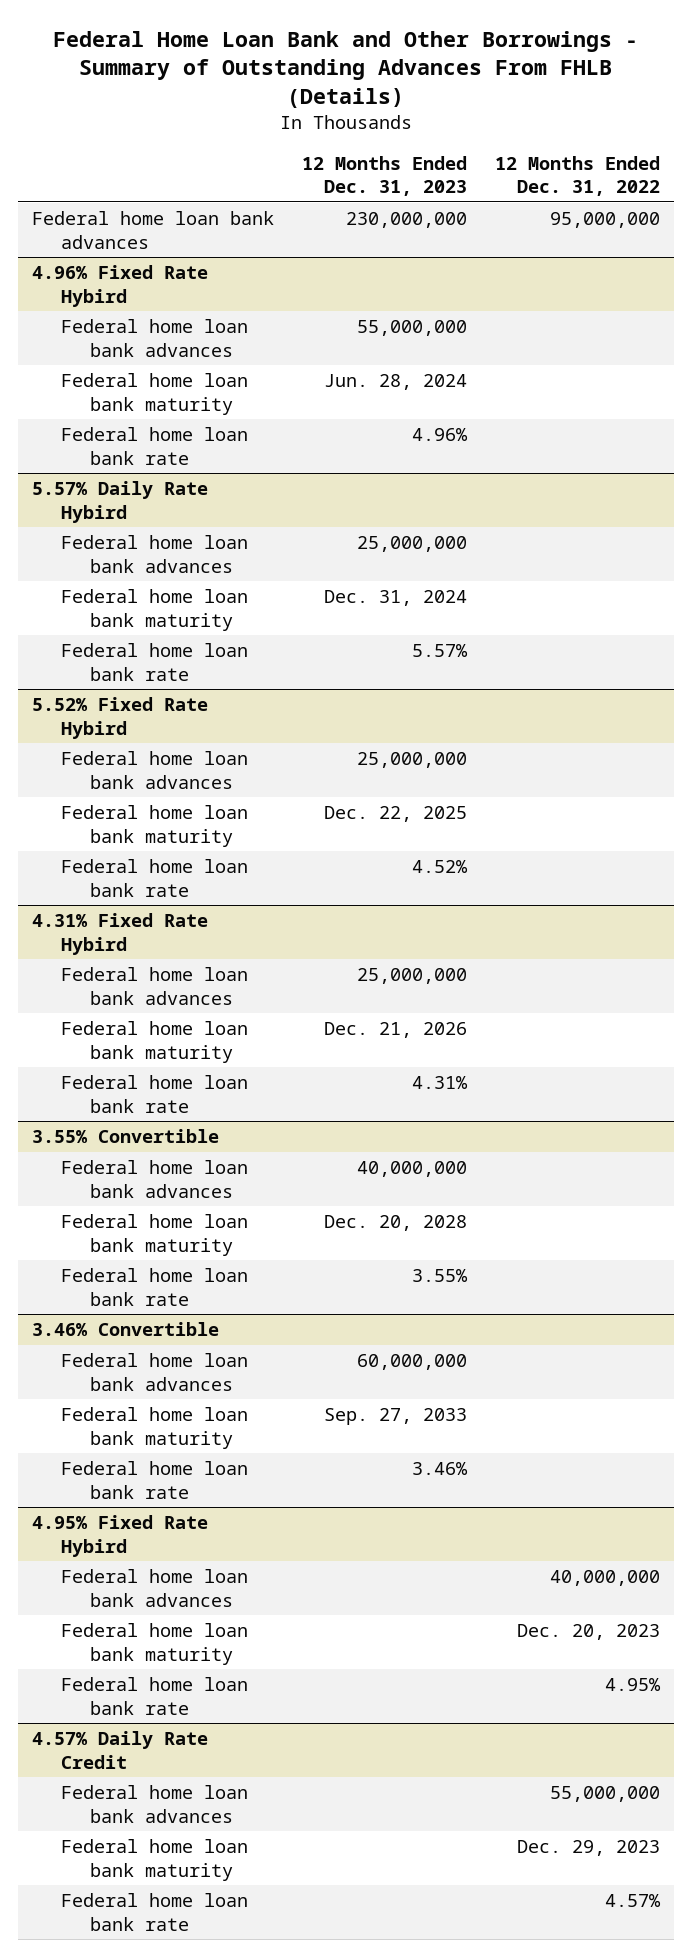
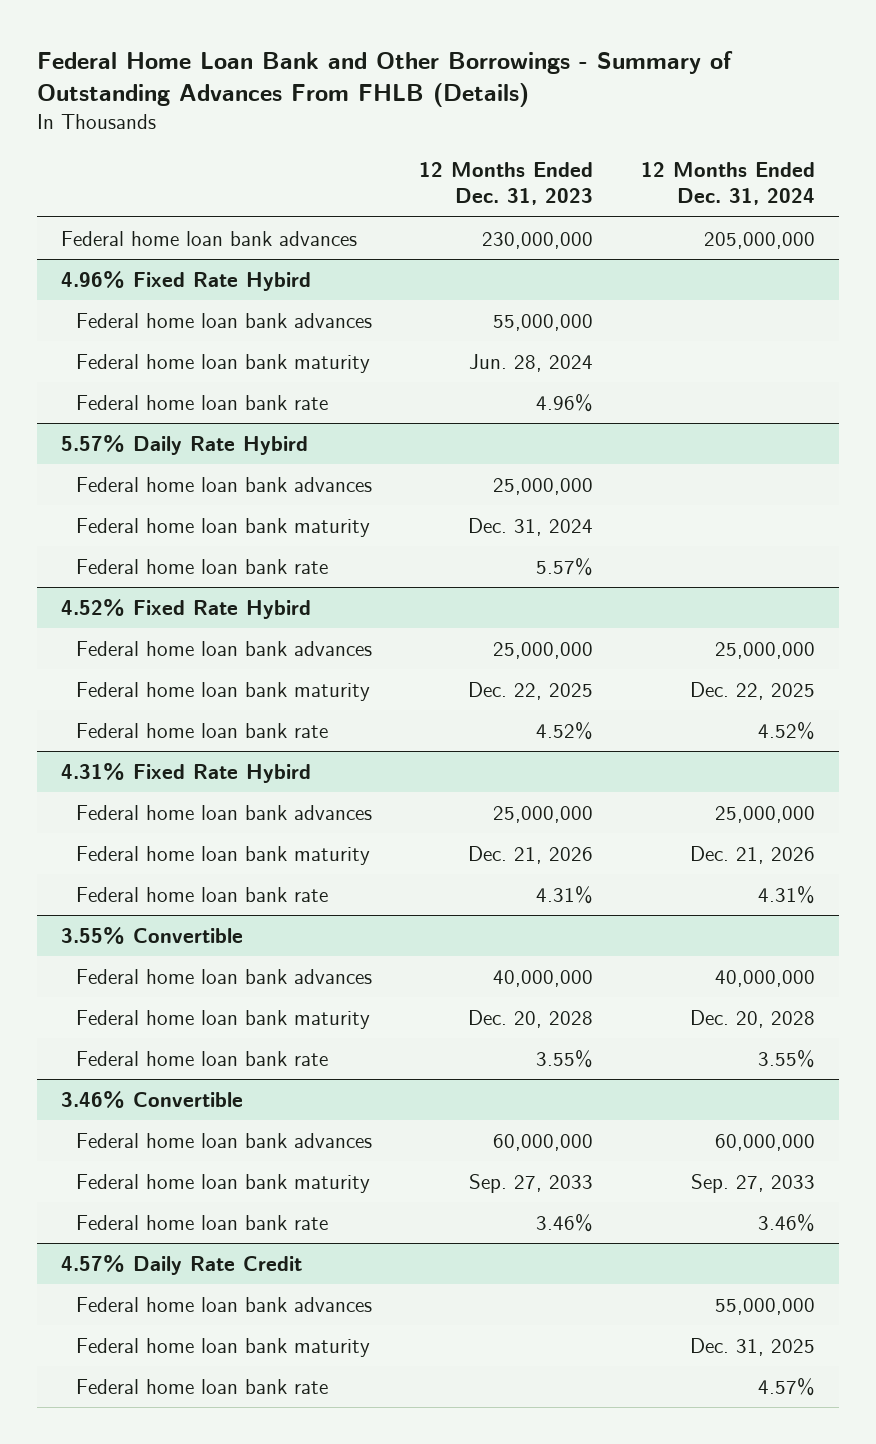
[495,155,661,197] 12 Months Ended Dec. 31, 2022 -> none
none -> [640,161,815,206] 12 Months Ended Dec. 31, 2024
[31,697,208,739] 5.52% Fixed Rate Hybird -> [60,598,311,619] 4.52% Fixed Rate Hybird
[31,1515,208,1557] 4.95% Fixed Rate Hybird -> none
[61,1569,249,1607] Federal home loan bank advances -> none
[61,1623,249,1665] Federal home loan bank maturity -> none
[61,1677,249,1715] Federal home loan bank rate -> none

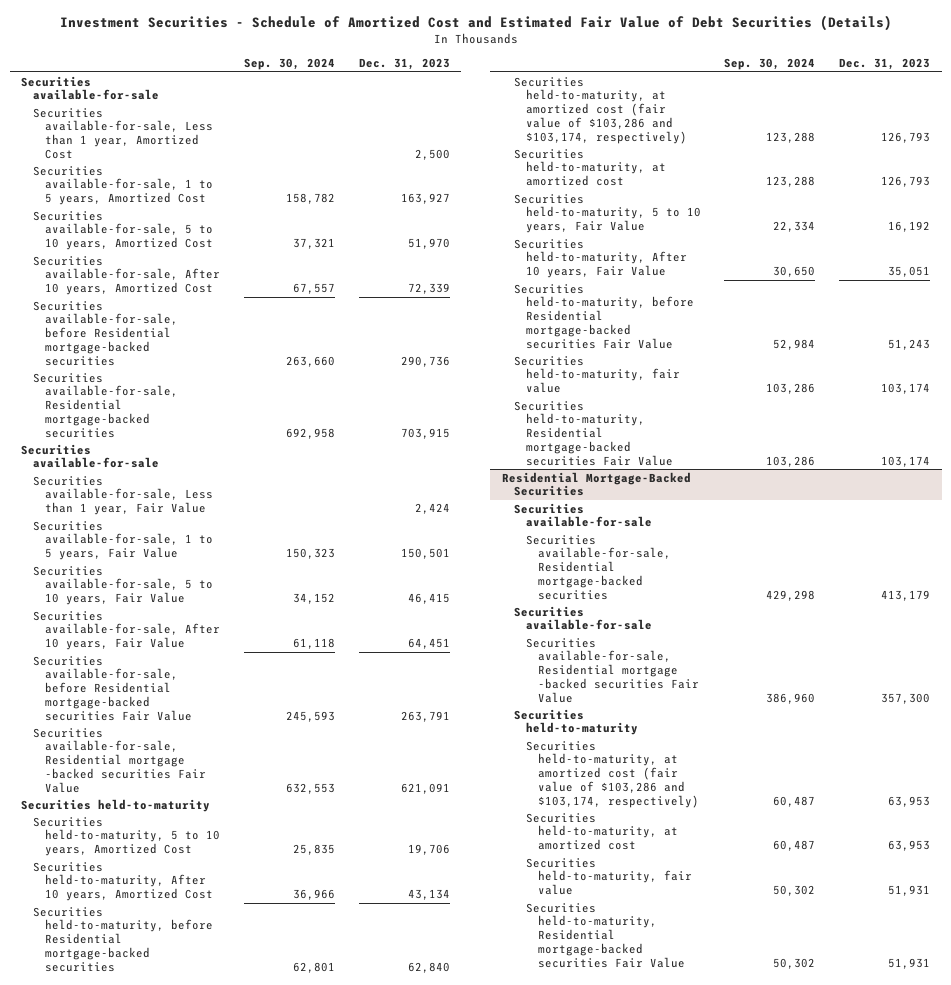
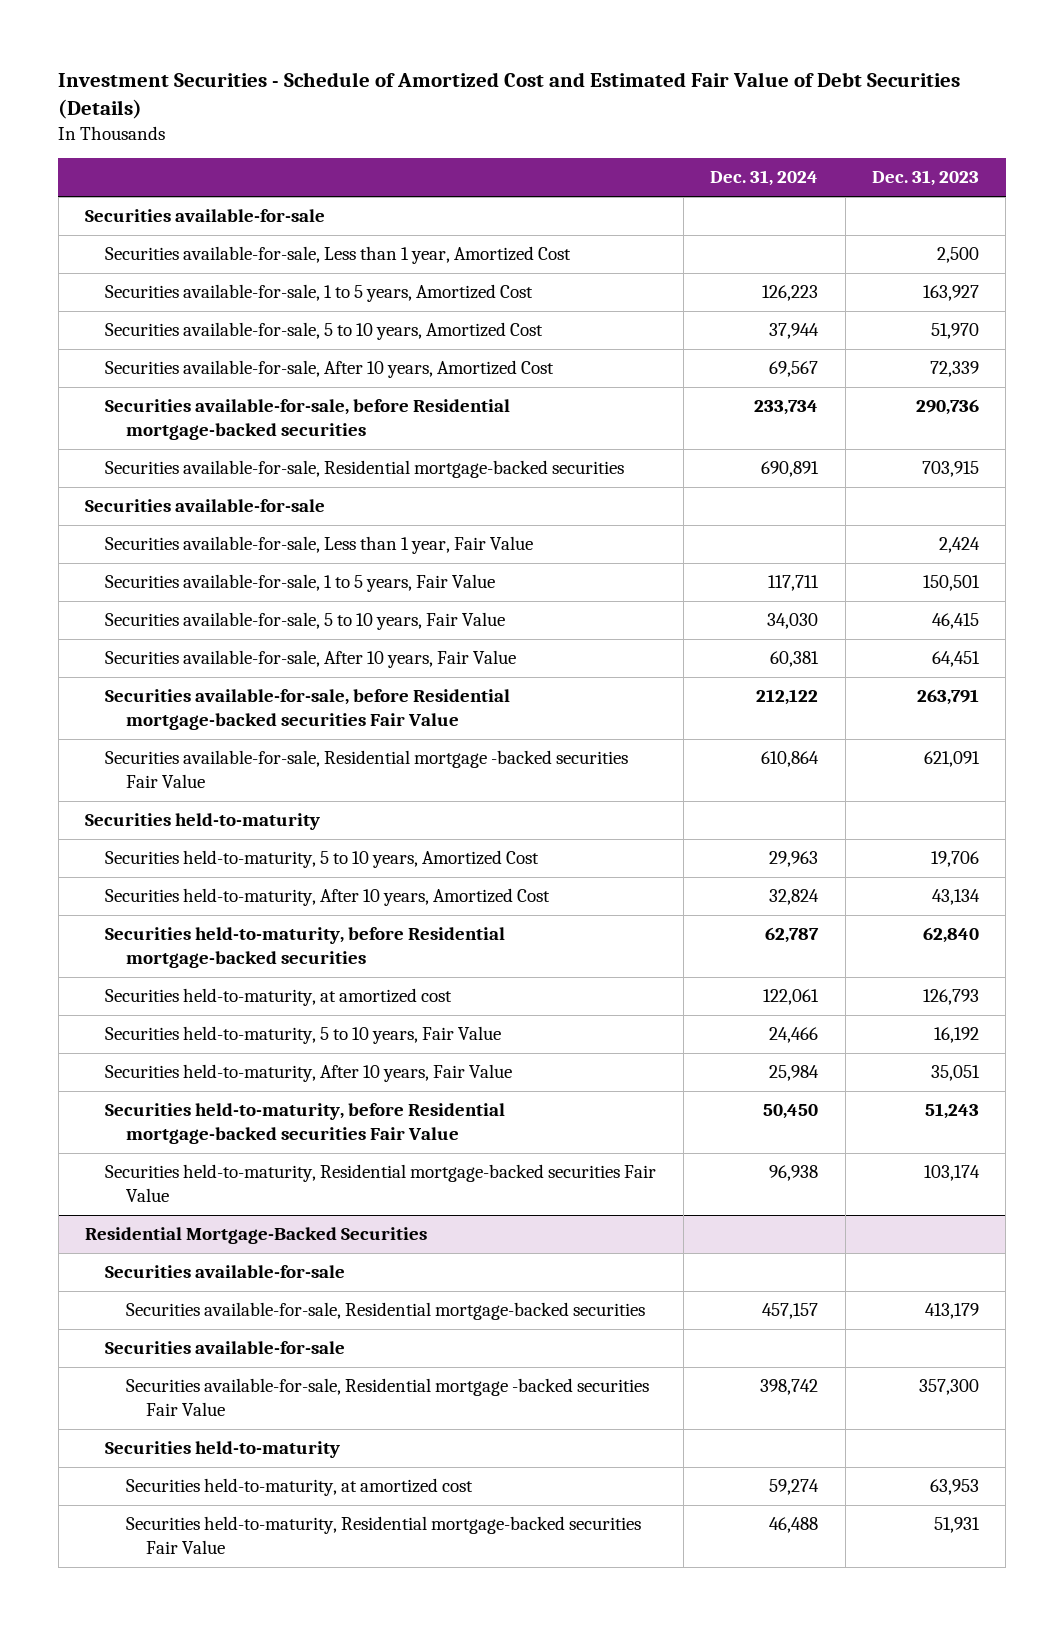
[243,58,335,71] Sep. 30, 2024 -> none
none -> [710,170,819,187] Dec. 31, 2024
[513,76,687,144] Securities held-to-maturity, at amortized cost (fair value of $103,286 and $103,174, respectively) -> none
[513,355,680,394] Securities held-to-maturity, fair value -> none
[525,740,699,808] Securities held-to-maturity, at amortized cost (fair value of $103,286 and $103,174, respectively) -> none
[525,857,692,896] Securities held-to-maturity, fair value -> none

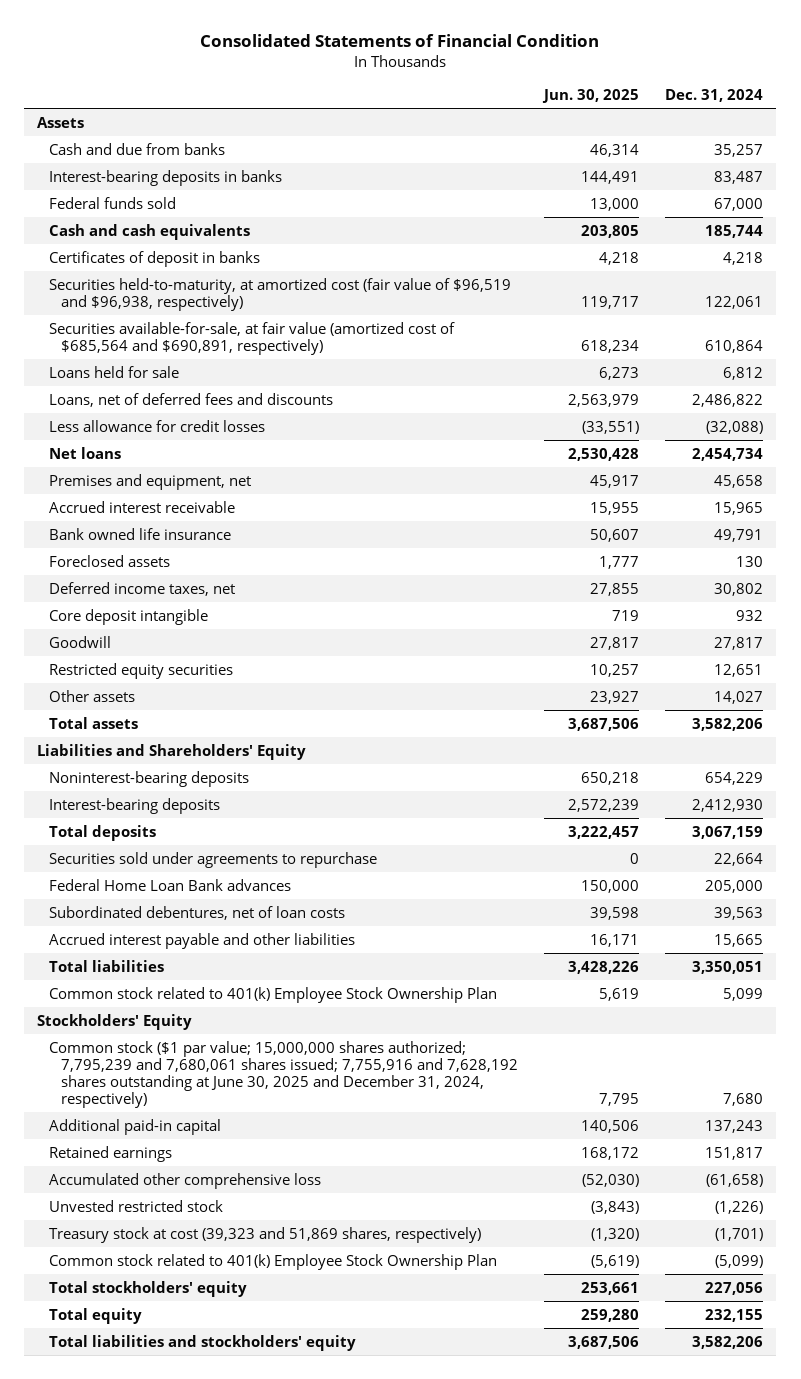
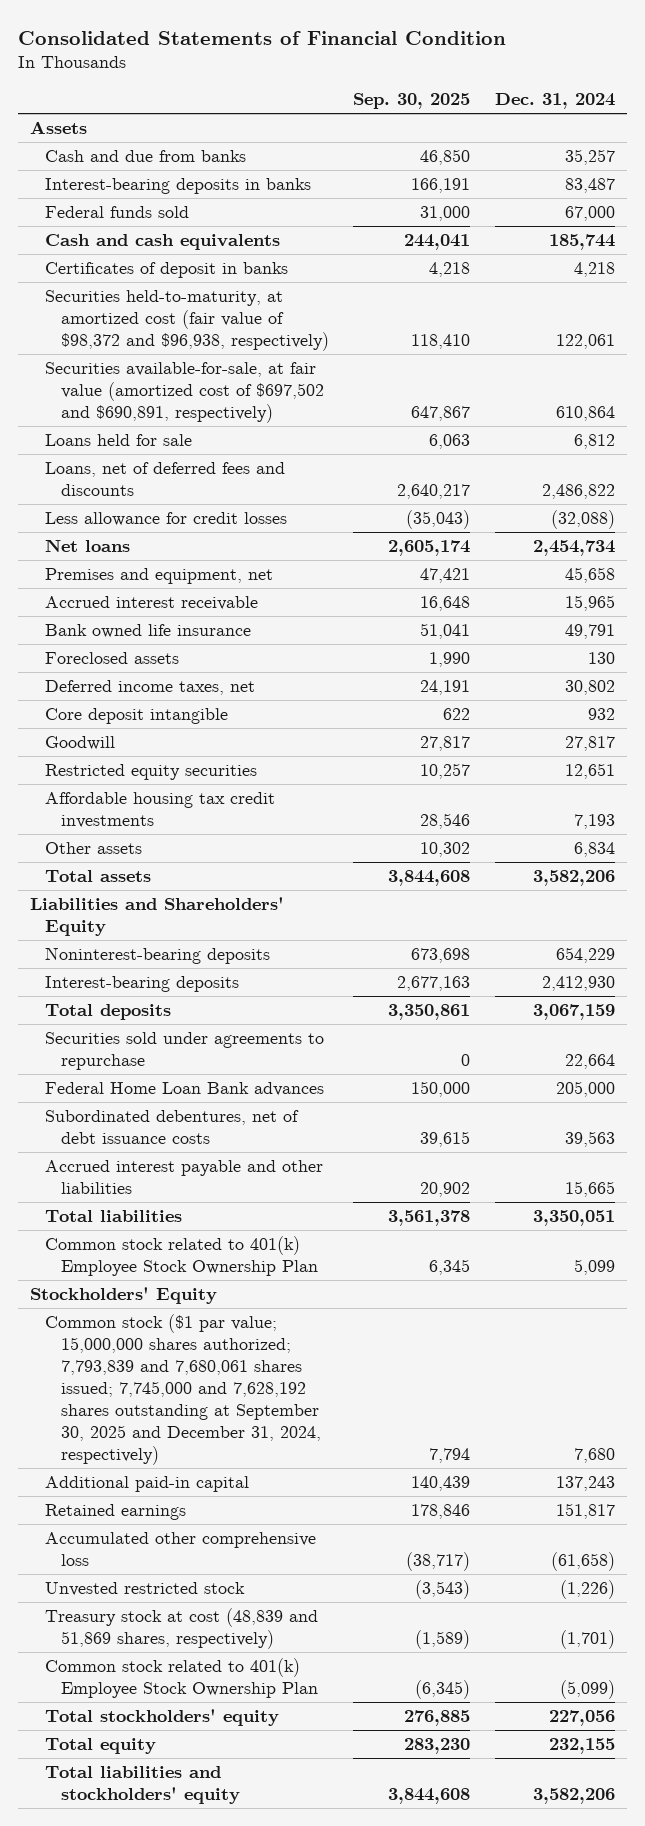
[542,89,640,104] Jun. 30, 2025 -> none
none -> [353,93,471,110] Sep. 30, 2025
[49,277,512,311] Securities held-to-maturity, at amortized cost (fair value of $96,519 and $96,938, respectively) -> [45,289,329,351] Securities held-to-maturity, at amortized cost (fair value of $98,372 and $96,938, respectively)
[49,321,456,355] Securities available-for-sale, at fair value (amortized cost of $685,564 and $690,891, respectively) -> [45,361,324,423] Securities available-for-sale, at fair value (amortized cost of $697,502 and $690,891, respectively)
none -> [45,791,276,828] Affordable housing tax credit investments
[714,690,764,704] 14,027 -> [573,841,615,857] 6,834
[49,905,346,920] Subordinated debentures, net of loan costs -> [45,1109,300,1144] Subordinated debentures, net of debt issuance costs
[49,1040,519,1108] Common stock ($1 par value; 15,000,000 shares authorized; 7,795,239 and 7,680,061 shares issued; 7,755,916 and 7,628,192 shares outstanding at June 30, 2025 and December 31, 2024, respectively) -> [45,1313,321,1466] Common stock ($1 par value; 15,000,000 shares authorized; 7,793,839 and 7,680,061 shares issued; 7,745,000 and 7,628,192 shares outstanding at September 30, 2025 and December 31, 2024, respectively)
[49,1226,482,1243] Treasury stock at cost (39,323 and 51,869 shares, respectively) -> [45,1607,319,1649] Treasury stock at cost (48,839 and 51,869 shares, respectively)

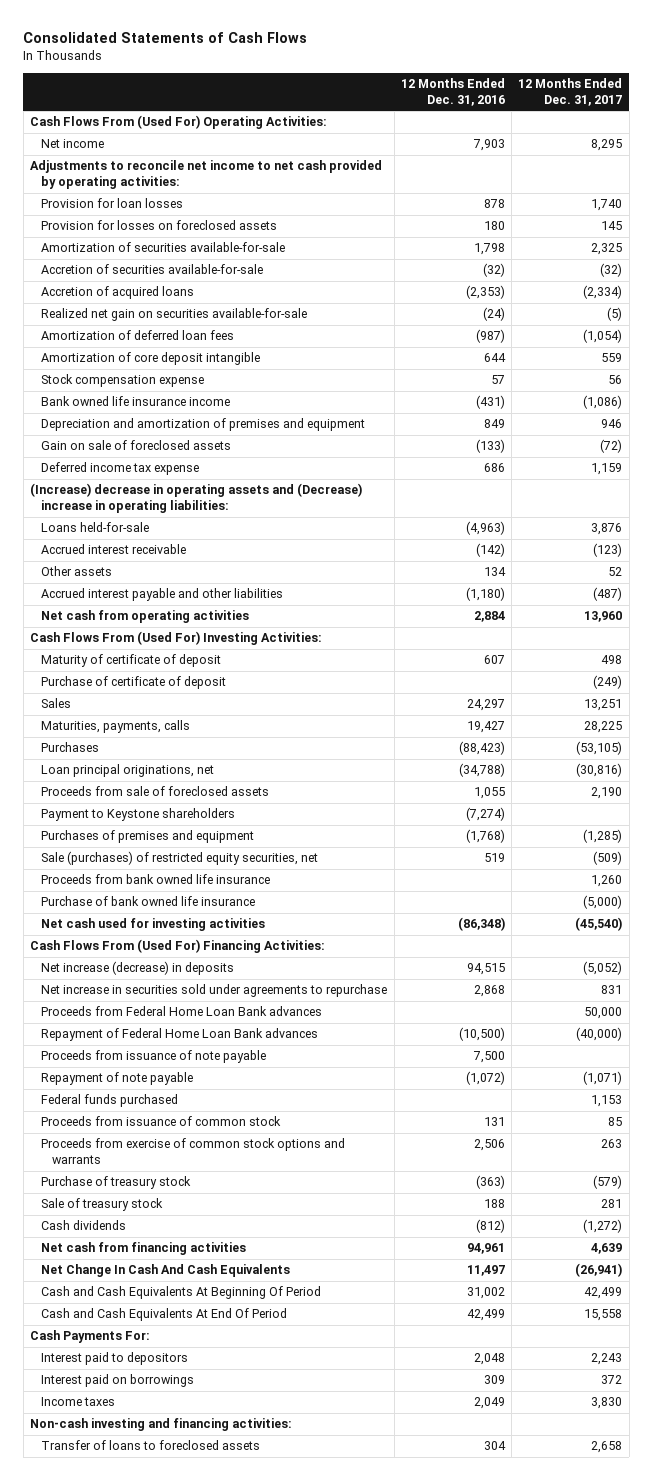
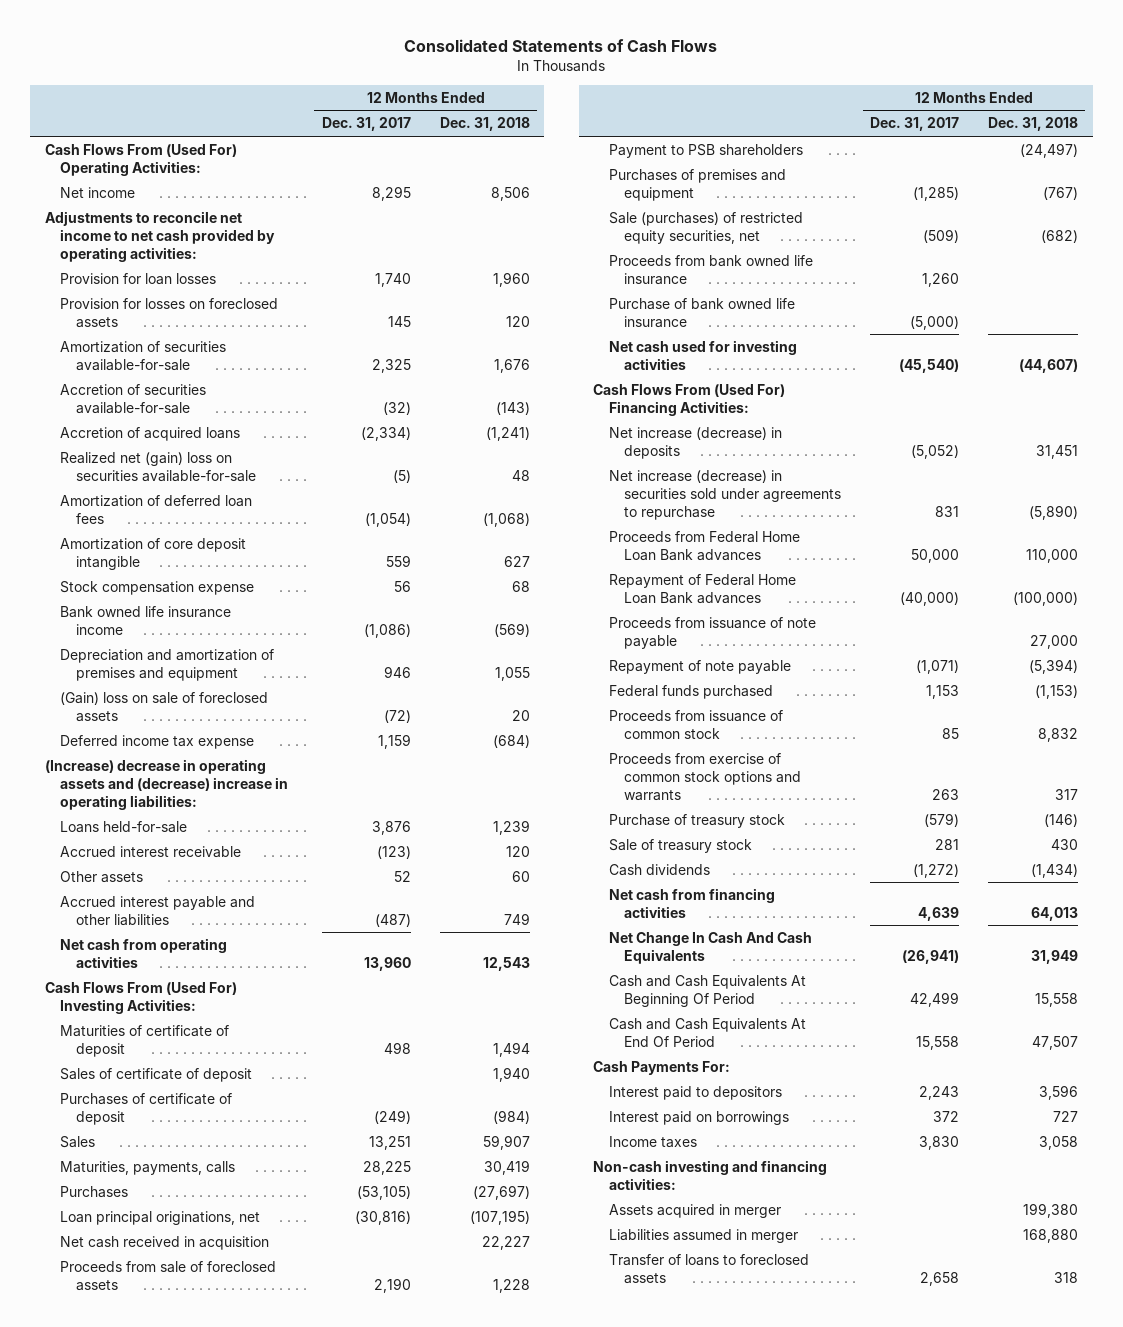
[400,77,505,106] 12 Months Ended Dec. 31, 2016 -> none
none -> [439,117,530,132] Dec. 31, 2018
[41,308,308,322] Realized net gain on securities available-for-sale -> [60,451,256,482] Realized net (gain) loss on securities available-for-sale
[41,440,232,451] Gain on sale of foreclosed assets -> [60,691,269,722] (Gain) loss on sale of foreclosed assets
[30,483,363,514] (Increase) decrease in operating assets and (Decrease) increase in operating liabilities: -> [44,758,289,810] (Increase) decrease in operating assets and (decrease) increase in operating liabilities:
[41,654,222,668] Maturity of certificate of deposit -> [60,1024,230,1057] Maturities of certificate of deposit
none -> [60,1067,253,1082] Sales of certificate of deposit
[41,676,227,690] Purchase of certificate of deposit -> [60,1092,233,1125] Purchases of certificate of deposit
none -> [60,1235,270,1250] Net cash received in acquisition
[41,808,236,822] Payment to Keystone shareholders -> [608,143,803,158] Payment to PSB shareholders
[41,984,388,998] Net increase in securities sold under agreements to repurchase -> [608,469,842,520] Net increase (decrease) in securities sold under agreements to repurchase
none -> [608,1203,781,1218] Assets acquired in merger
none -> [608,1228,798,1243] Liabilities assumed in merger

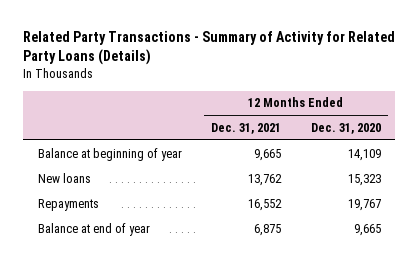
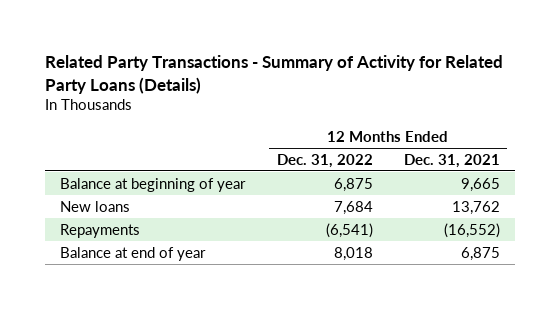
[310,122,381,134] Dec. 31, 2020 -> none
none -> [276,153,373,168] Dec. 31, 2022
[248,198,283,211] 16,552 -> [443,222,500,238] (16,552)

